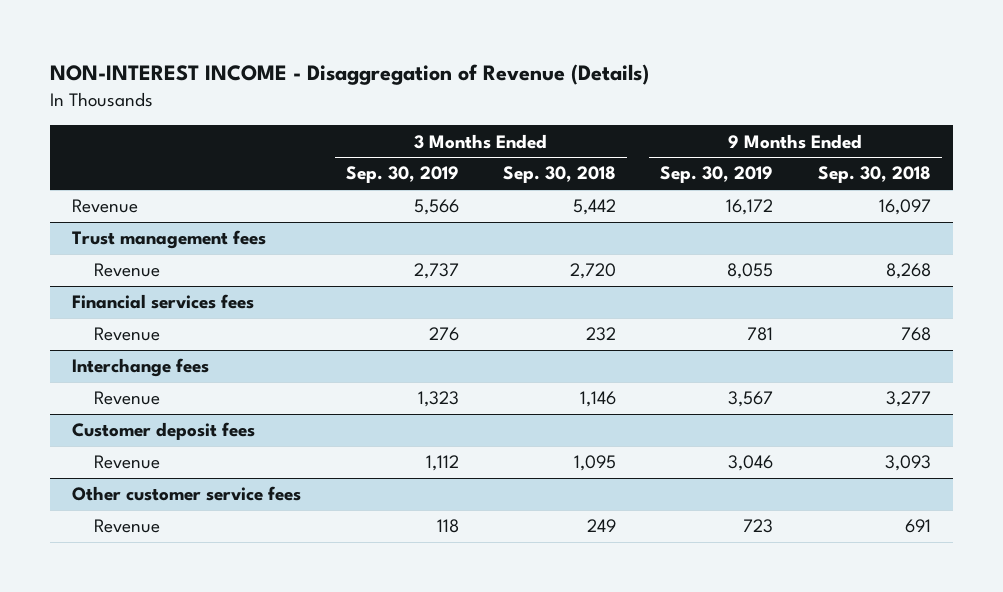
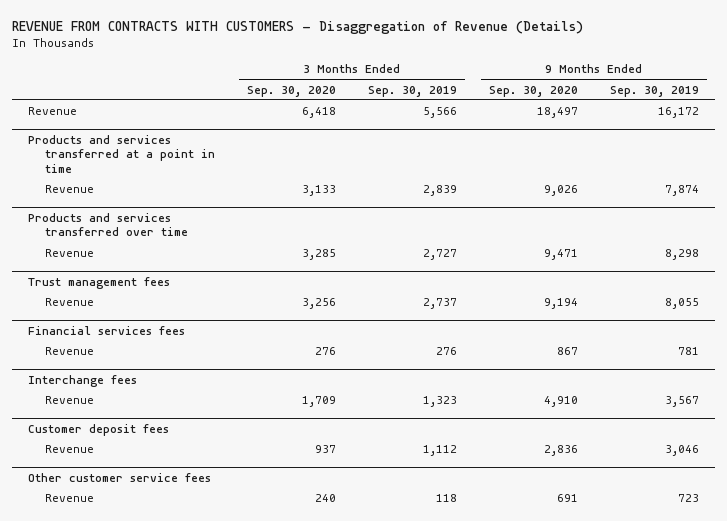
[50,64,650,86] NON-INTEREST INCOME - Disaggregation of Revenue (Details) -> [12,20,584,34] REVENUE FROM CONTRACTS WITH CUSTOMERS - Disaggregation of Revenue (Details)
[502,166,616,184] Sep. 30, 2018 -> none
[817,166,931,184] Sep. 30, 2018 -> none
none -> [246,85,336,97] Sep. 30, 2020
none -> [488,85,578,97] Sep. 30, 2020
none -> [28,134,215,173] Products and services transferred at a point in time
none -> [44,185,94,194] Revenue
none -> [28,212,188,237] Products and services transferred over time
none -> [44,249,94,258] Revenue

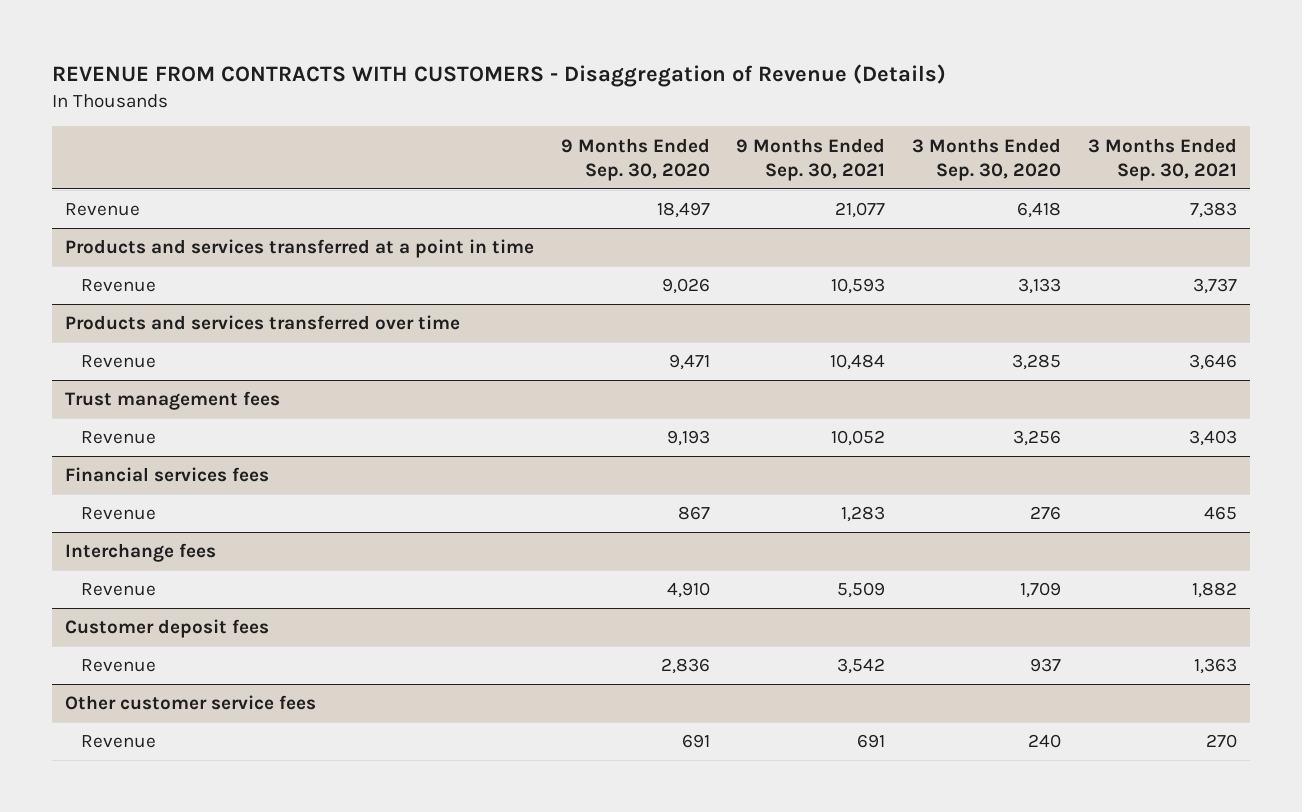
[367,85,457,97] Sep. 30, 2019 -> none
[610,85,700,97] Sep. 30, 2019 -> none
none -> [736,137,886,181] 9 Months Ended Sep. 30, 2021
none -> [1087,137,1237,181] 3 Months Ended Sep. 30, 2021
[543,298,578,310] 9,194 -> [666,430,710,447] 9,193

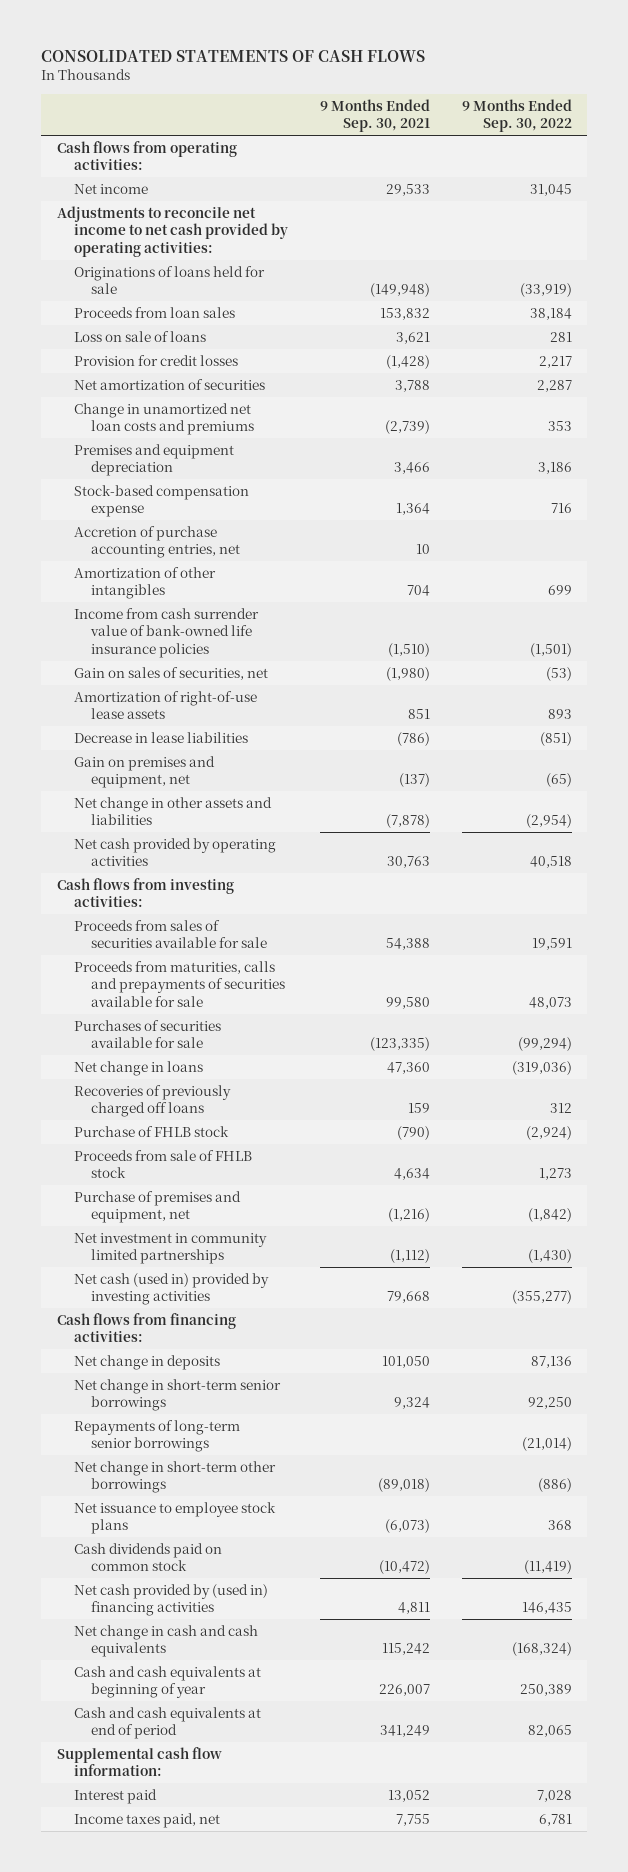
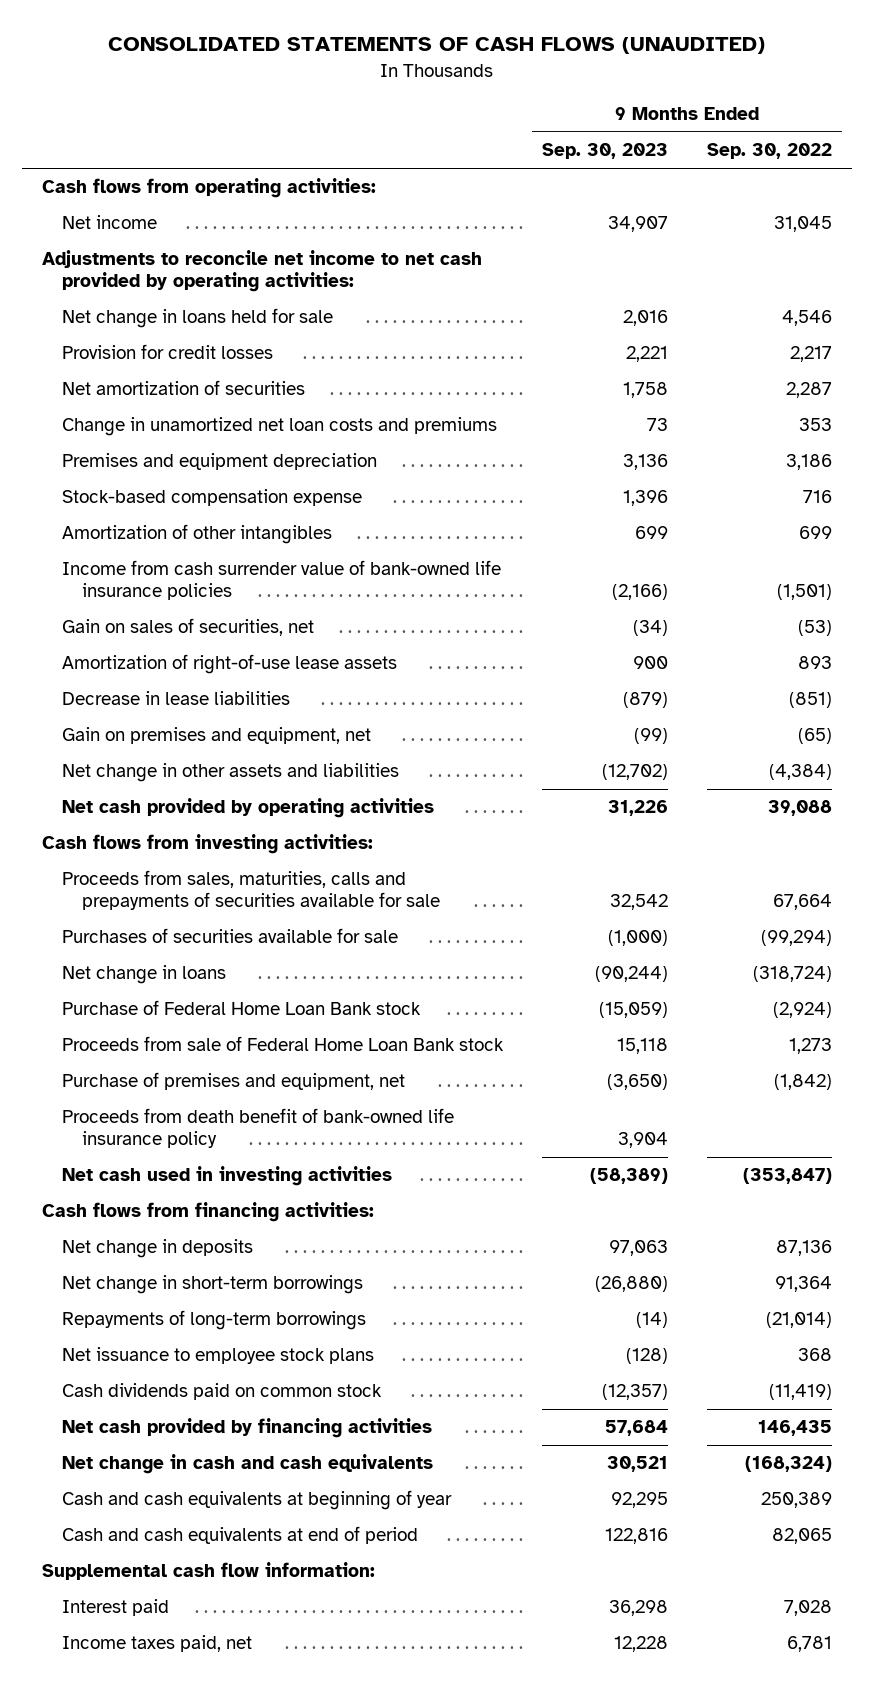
[40,49,425,62] CONSOLIDATED STATEMENTS OF CASH FLOWS -> [108,37,766,55] CONSOLIDATED STATEMENTS OF CASH FLOWS (UNAUDITED)
[319,98,430,133] 9 Months Ended Sep. 30, 2021 -> none
none -> [542,143,669,160] Sep. 30, 2023
[73,265,265,295] Originations of loans held for sale -> none
[73,306,235,318] Proceeds from loan sales -> none
[73,330,206,342] Loss on sale of loans -> none
none -> [61,308,333,329] Net change in loans held for sale
[73,525,241,559] Accretion of purchase accounting entries, net -> none
[525,814,572,829] (2,954) -> [769,764,833,781] (4,384)
[529,856,572,869] 40,518 -> [768,800,833,817] 39,088
[73,919,268,949] Proceeds from sales of securities available for sale -> none
[73,960,286,1007] Proceeds from maturities, calls and prepayments of securities available for sale -> [61,870,440,911] Proceeds from sales, maturities, calls and prepayments of securities available for sale
[528,996,572,1009] 48,073 -> [773,894,833,911] 67,664
[73,1084,231,1118] Recoveries of previously charged off loans -> none
[511,1060,572,1075] (319,036) -> [753,966,833,983] (318,724)
[73,1125,229,1137] Purchase of FHLB stock -> [61,1000,421,1016] Purchase of Federal Home Loan Bank stock
[73,1149,252,1179] Proceeds from sale of FHLB stock -> [61,1036,504,1052] Proceeds from sale of Federal Home Loan Bank stock
[73,1232,267,1265] Net investment in community limited partnerships -> none
none -> [61,1108,454,1149] Proceeds from death benefit of bank-owned life insurance policy
[73,1272,269,1306] Net cash (used in) provided by investing activities -> [61,1166,392,1187] Net cash used in investing activities
[511,1290,572,1305] (355,277) -> [743,1168,833,1185] (353,847)
[73,1460,276,1494] Net change in short-term other borrowings -> none
[73,1378,281,1412] Net change in short-term senior borrowings -> [61,1275,363,1295] Net change in short-term borrowings
[527,1397,572,1410] 92,250 -> [775,1276,833,1293] 91,364
[73,1419,240,1453] Repayments of long-term senior borrowings -> [61,1310,366,1331] Repayments of long-term borrowings
[73,1583,268,1617] Net cash provided by (used in) financing activities -> [61,1418,432,1439] Net cash provided by financing activities

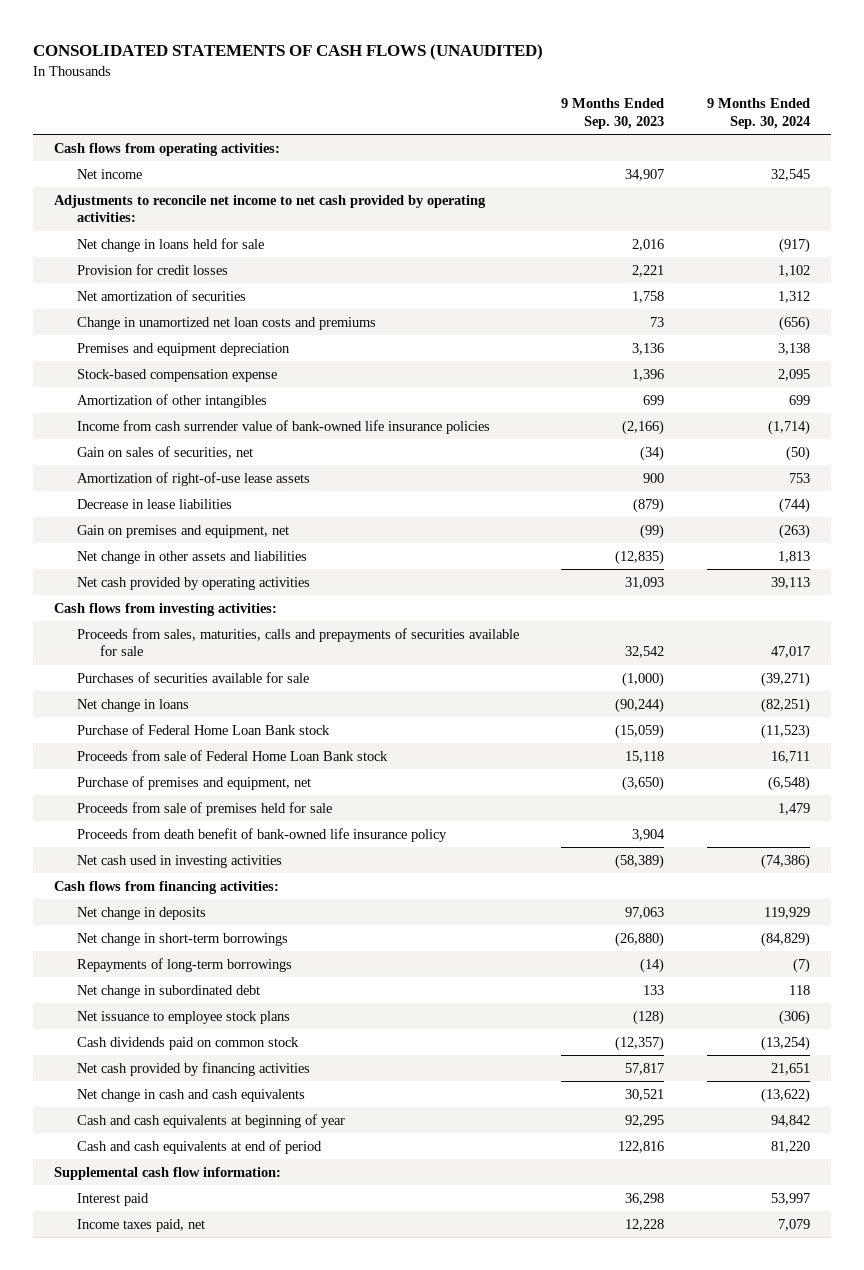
[707,143,833,160] Sep. 30, 2022 -> none
none -> [706,98,810,129] 9 Months Ended Sep. 30, 2024
[602,764,669,781] (12,702) -> [615,550,665,566] (12,835)
[608,800,669,817] 31,226 -> [625,577,665,590] 31,093
none -> [77,802,333,817] Proceeds from sale of premises held for sale
none -> [77,985,261,999] Net change in subordinated debt
[605,1420,669,1437] 57,684 -> [625,1063,665,1076] 57,817

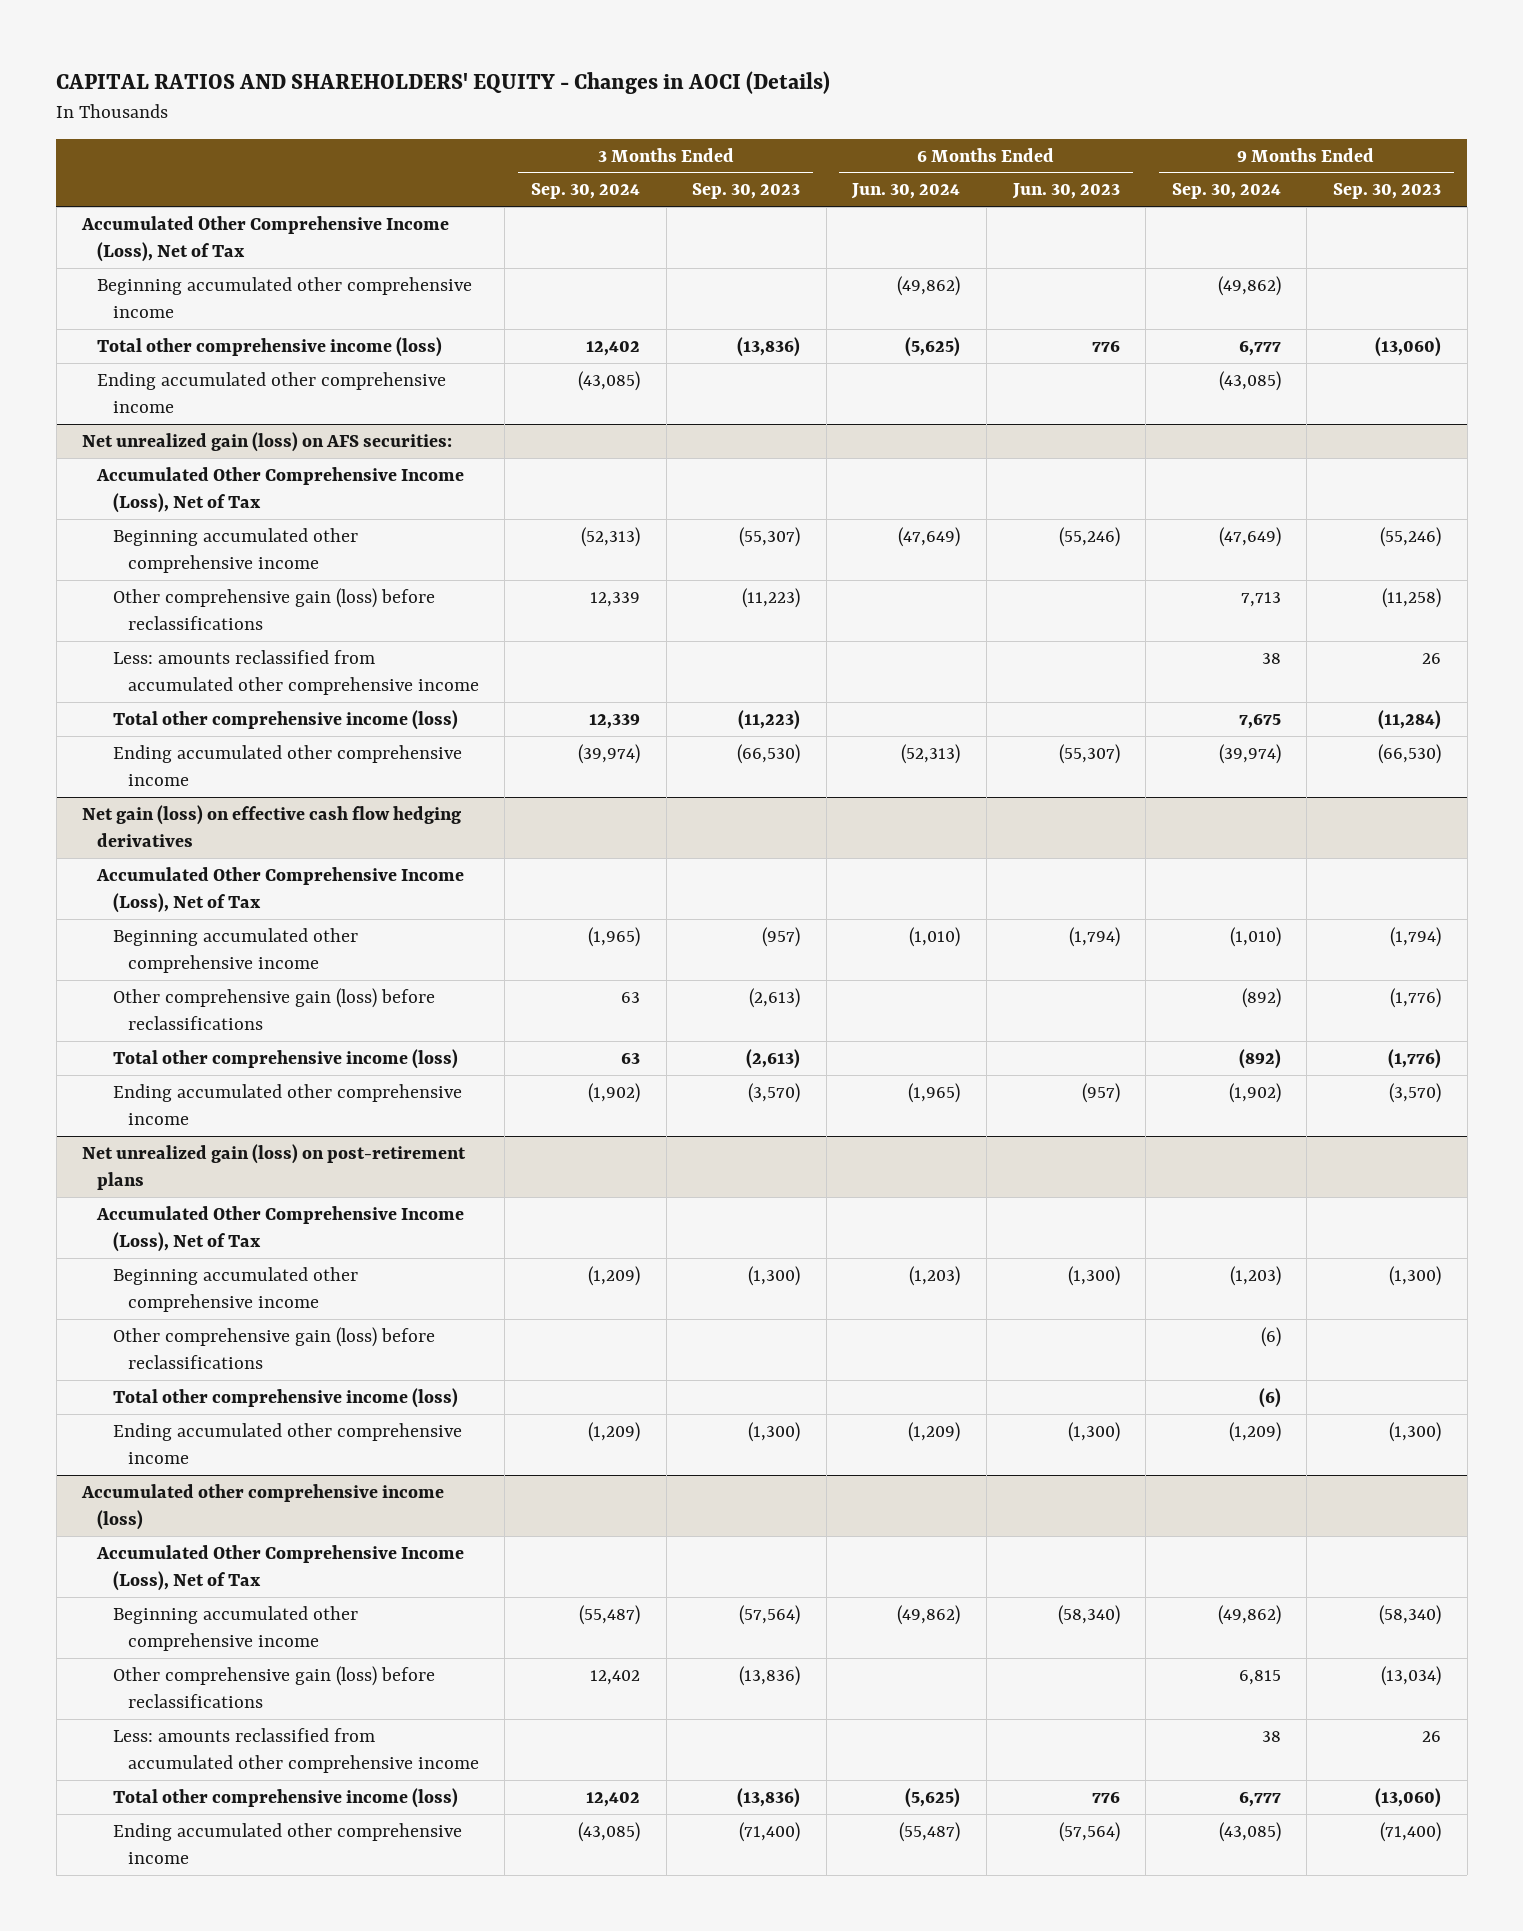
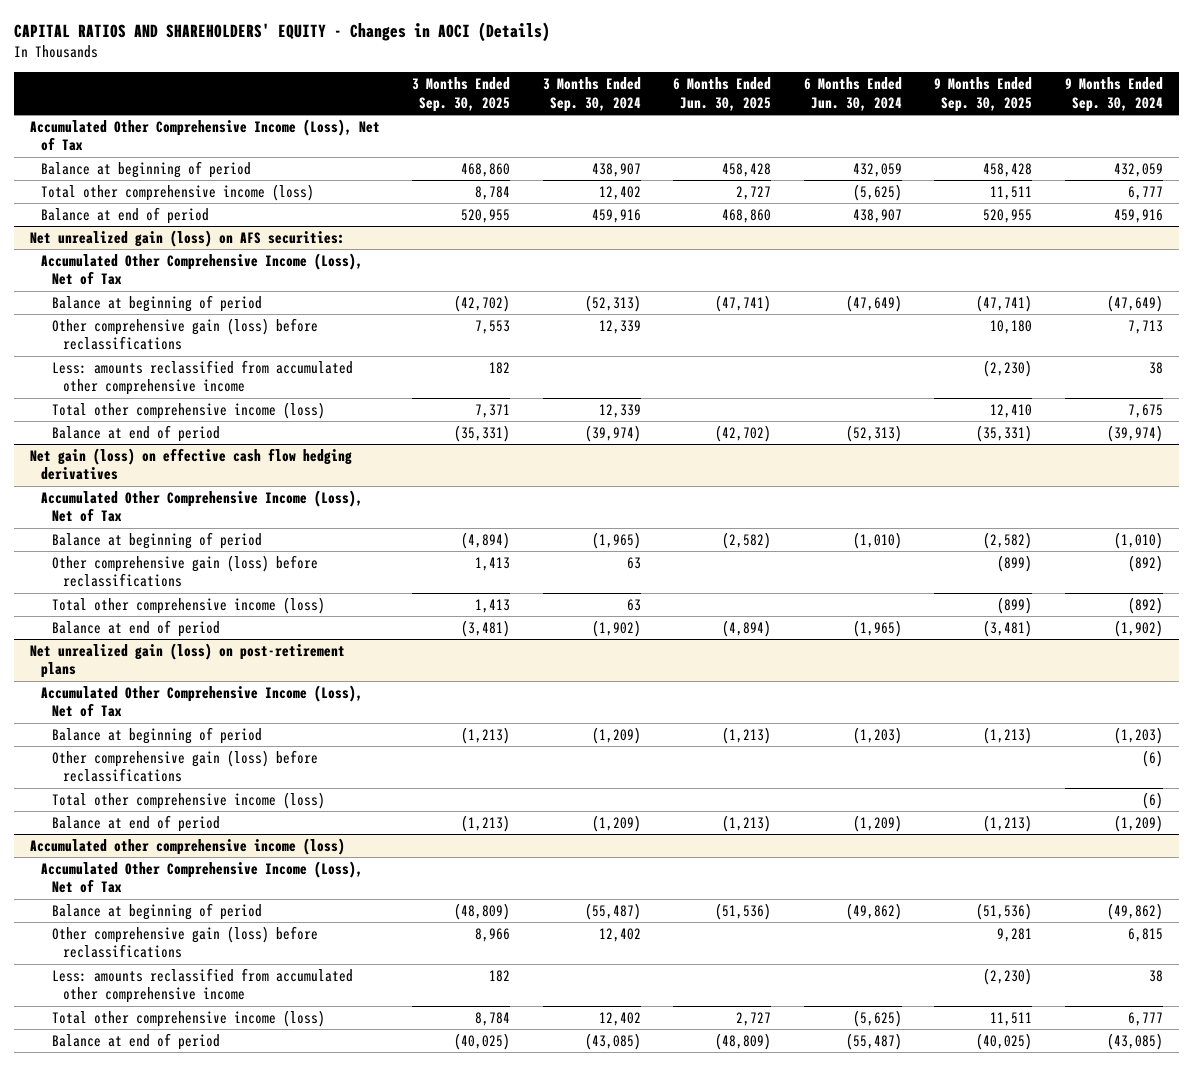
[692,183,801,200] Sep. 30, 2023 -> none
[1011,183,1120,200] Jun. 30, 2023 -> none
[1332,183,1441,200] Sep. 30, 2023 -> none
none -> [412,77,511,112] 3 Months Ended Sep. 30, 2025
none -> [673,77,772,111] 6 Months Ended Jun. 30, 2025
none -> [934,77,1033,112] 9 Months Ended Sep. 30, 2025
[97,276,473,319] Beginning accumulated other comprehensive income -> none
none -> [40,160,251,178] Balance at beginning of period
[97,371,447,414] Ending accumulated other comprehensive income -> none
none -> [40,206,209,224] Balance at end of period
[112,527,358,574] Beginning accumulated other comprehensive income -> [51,294,262,312] Balance at beginning of period
[112,744,462,787] Ending accumulated other comprehensive income -> [51,424,220,442] Balance at end of period
[112,927,358,974] Beginning accumulated other comprehensive income -> [51,531,262,549] Balance at beginning of period
[112,1083,462,1126] Ending accumulated other comprehensive income -> [51,619,220,637] Balance at end of period
[112,1266,358,1313] Beginning accumulated other comprehensive income -> [51,726,262,744] Balance at beginning of period
[112,1422,462,1465] Ending accumulated other comprehensive income -> [51,814,220,832] Balance at end of period
[112,1605,358,1652] Beginning accumulated other comprehensive income -> [51,902,262,920] Balance at beginning of period
[112,1822,462,1865] Ending accumulated other comprehensive income -> [51,1032,220,1050] Balance at end of period

